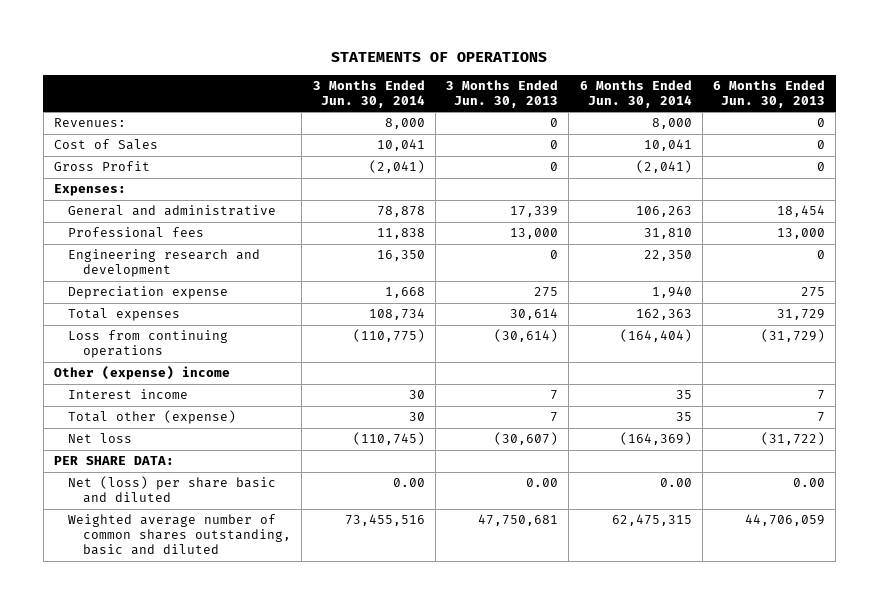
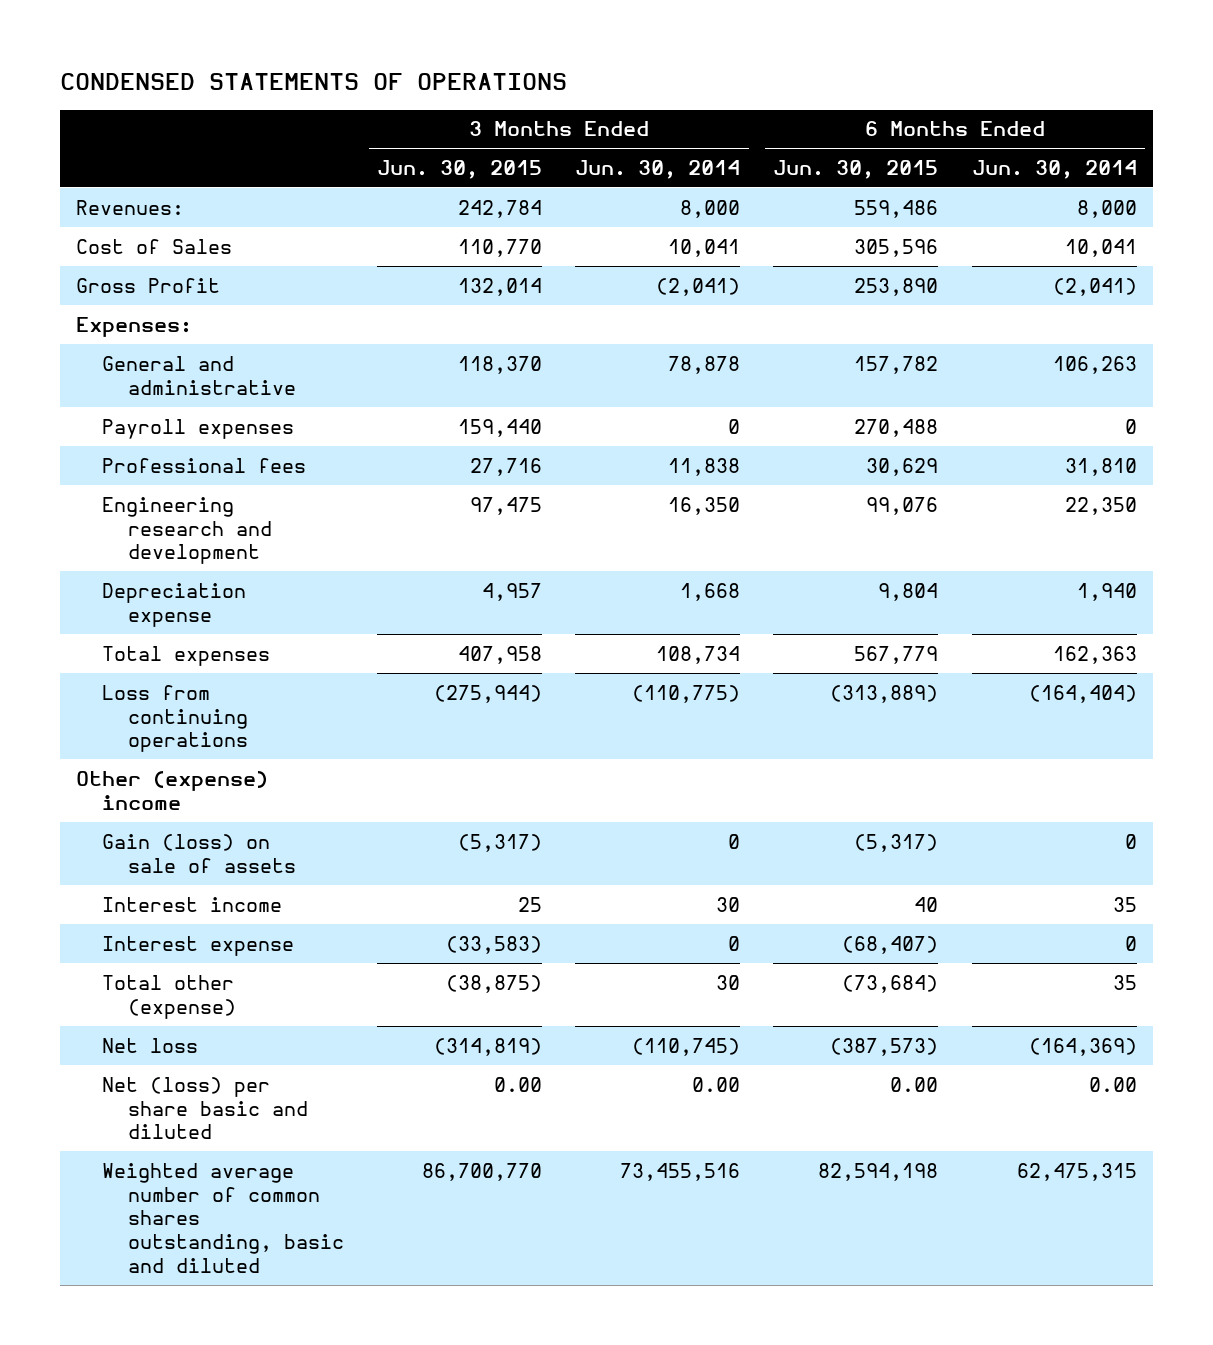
[331,52,548,63] STATEMENTS OF OPERATIONS -> [59,72,567,90] CONDENSED STATEMENTS OF OPERATIONS
[446,79,559,109] 3 Months Ended Jun. 30, 2013 -> none
[713,79,826,109] 6 Months Ended Jun. 30, 2013 -> none
none -> [377,160,543,180] Jun. 30, 2015
none -> [773,160,939,180] Jun. 30, 2015
none -> [102,418,295,439] Payroll expenses
none -> [102,833,297,873] Gain (loss) on sale of assets
none -> [102,935,295,956] Interest expense
[53,456,174,466] PER SHARE DATA: -> none

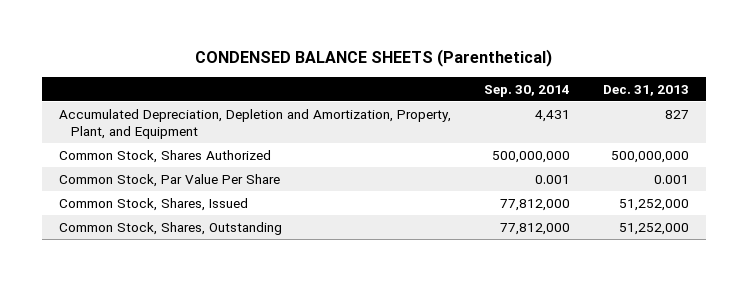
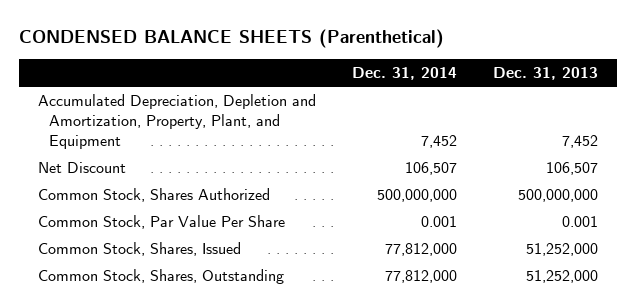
[483,84,570,97] Sep. 30, 2014 -> none
none -> [352,66,458,80] Dec. 31, 2014
[664,109,689,119] 827 -> [562,134,599,148] 7,452
none -> [37,162,126,174] Net Discount

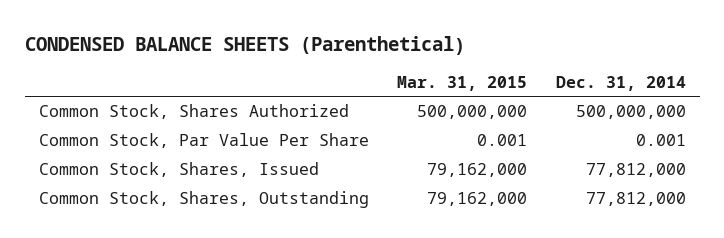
[493,66,599,80] Dec. 31, 2013 -> none
none -> [397,75,528,91] Mar. 31, 2015
[37,94,316,149] Accumulated Depreciation, Depletion and Amortization, Property, Plant, and Equipment -> none
[37,162,126,174] Net Discount -> none

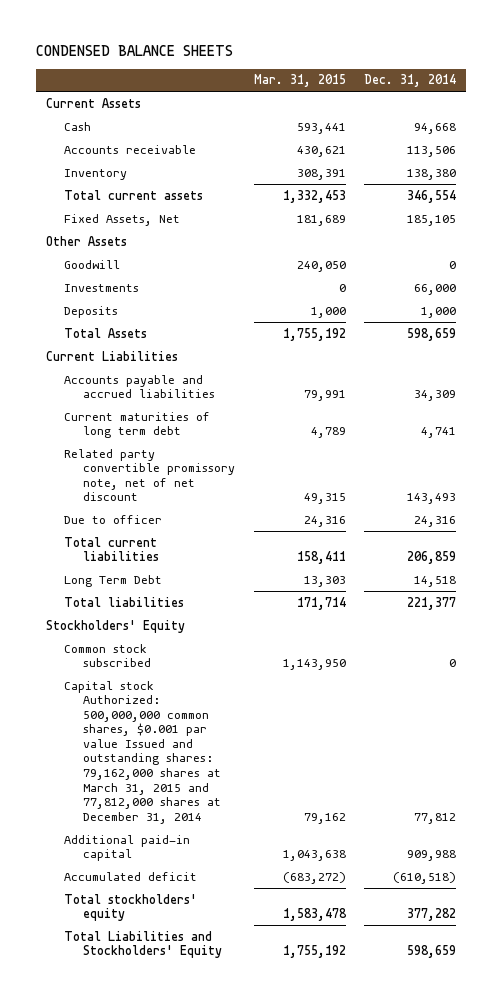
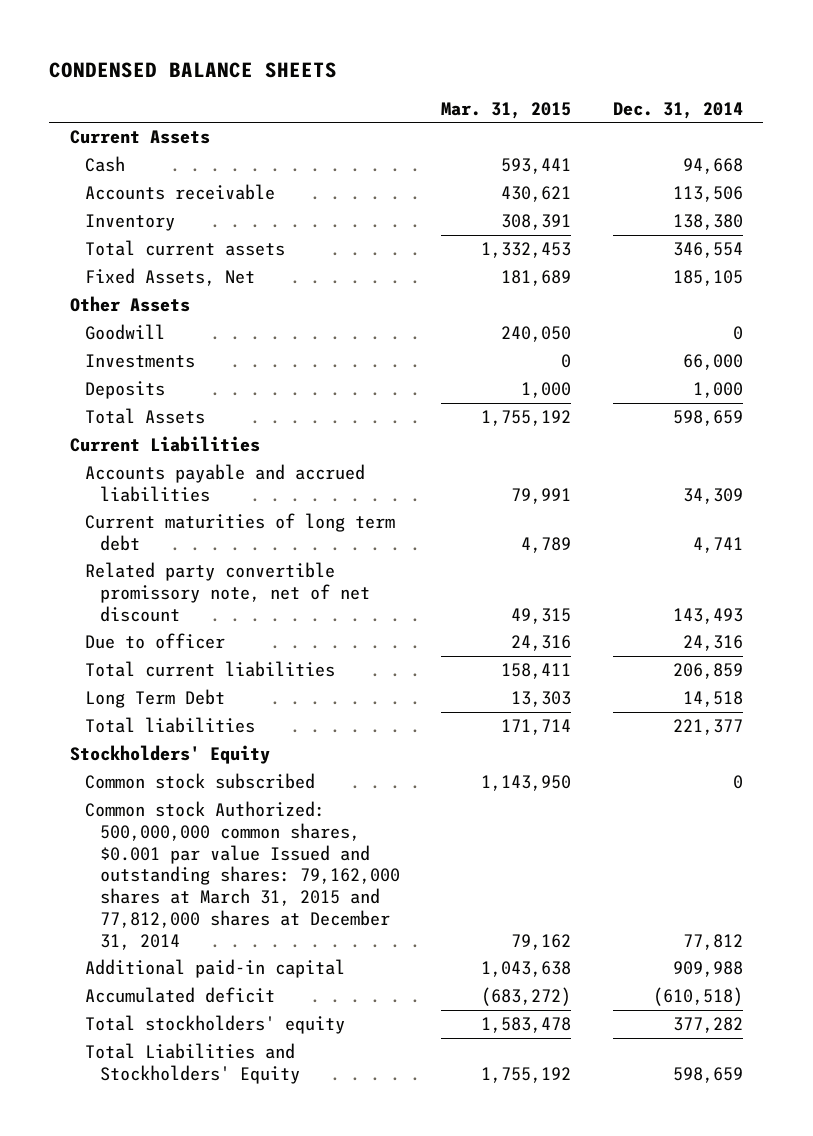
[64,680,222,824] Capital stock Authorized: 500,000,000 common shares, $0.001 par value Issued and outstanding shares: 79,162,000 shares at March 31, 2015 and 77,812,000 shares at December 31, 2014 -> [84,801,400,950] Common stock Authorized: 500,000,000 common shares, $0.001 par value Issued and outstanding shares: 79,162,000 shares at March 31, 2015 and 77,812,000 shares at December 31, 2014

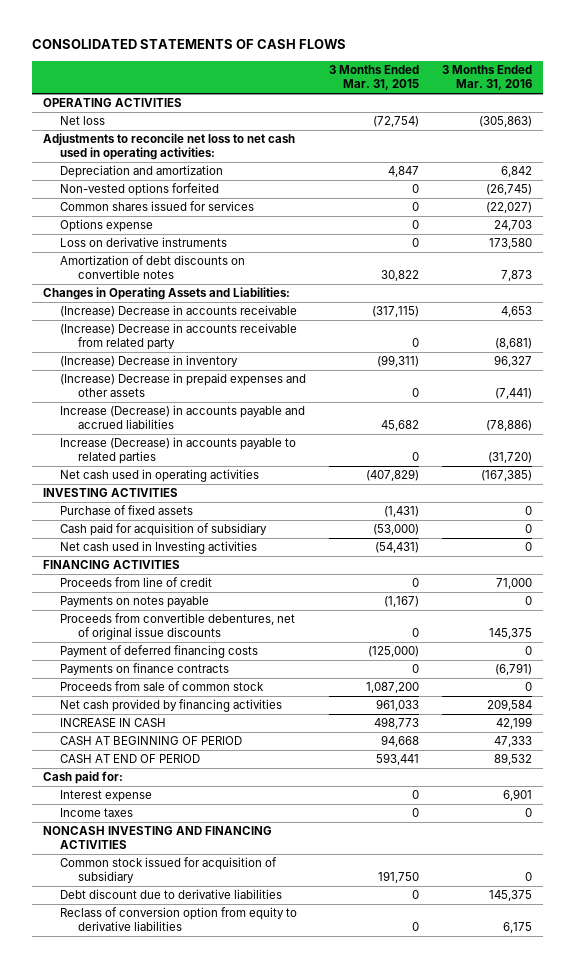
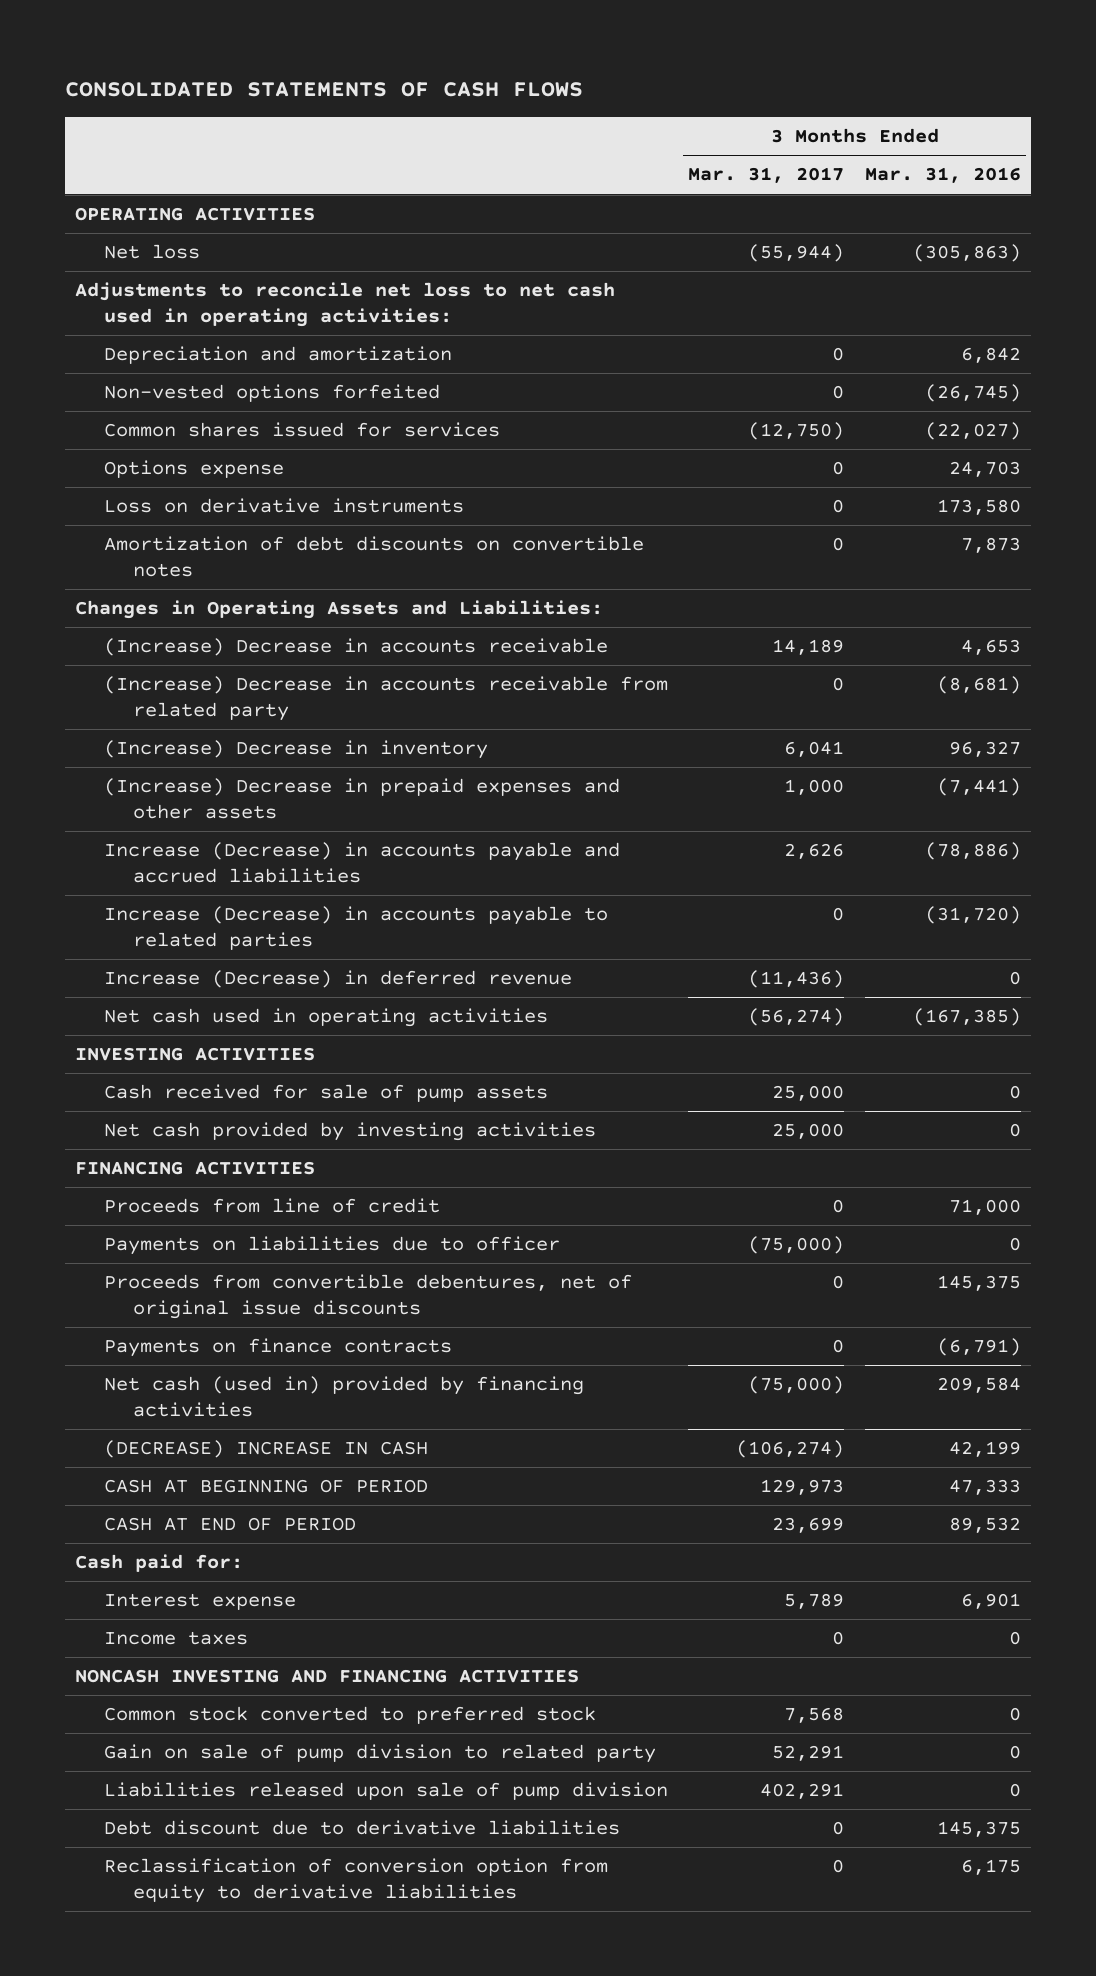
[328,65,419,91] 3 Months Ended Mar. 31, 2015 -> none
none -> [688,167,845,184] Mar. 31, 2017
none -> [103,970,572,989] Increase (Decrease) in deferred revenue
[60,505,194,516] Purchase of fixed assets -> none
[60,523,268,537] Cash paid for acquisition of subsidiary -> none
none -> [103,1084,548,1103] Cash received for sale of pump assets
[60,541,258,555] Net cash used in Investing activities -> [103,1122,596,1142] Net cash provided by investing activities
[60,596,210,609] Payments on notes payable -> none
none -> [103,1236,560,1256] Payments on liabilities due to officer
[60,645,259,659] Payment of deferred financing costs -> none
[60,681,265,692] Proceeds from sale of common stock -> none
[60,699,283,713] Net cash provided by financing activities -> [103,1376,584,1418] Net cash (used in) provided by financing activities
[60,718,167,728] INCREASE IN CASH -> [103,1440,428,1459] (DECREASE) INCREASE IN CASH
[60,857,278,884] Common stock issued for acquisition of subsidiary -> none
none -> [103,1706,596,1725] Common stock converted to preferred stock
none -> [103,1744,656,1764] Gain on sale of pump division to related party
none -> [103,1782,668,1801] Liabilities released upon sale of pump division
[60,907,298,932] Reclass of conversion option from equity to derivative liabilities -> [103,1858,608,1904] Reclassification of conversion option from equity to derivative liabilities

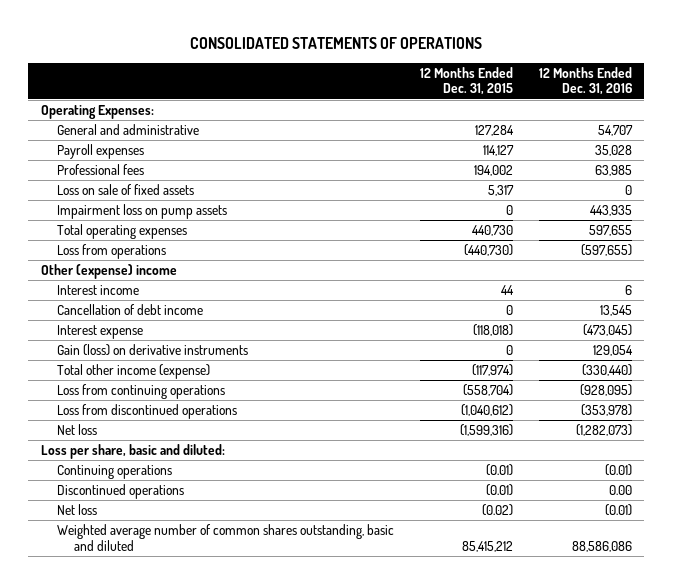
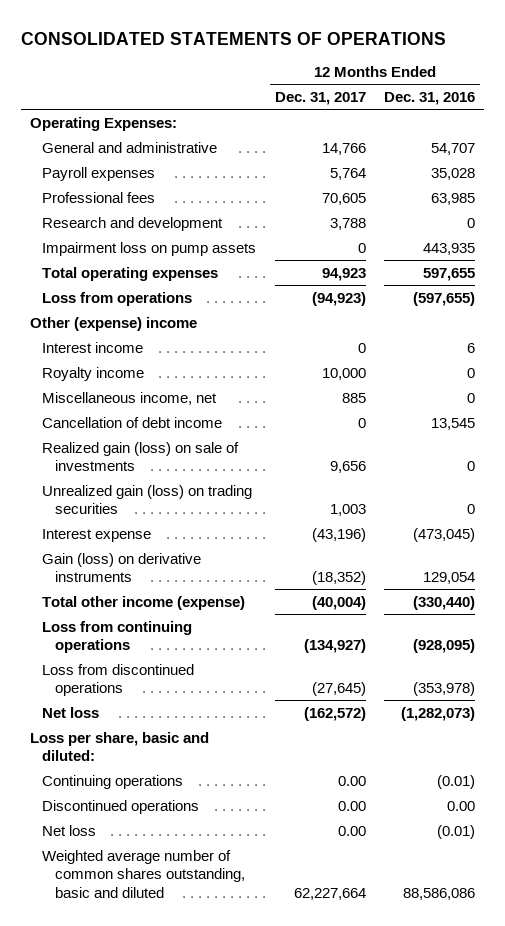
[419,66,513,96] 12 Months Ended Dec. 31, 2015 -> none
none -> [274,92,366,106] Dec. 31, 2017
[57,183,195,195] Loss on sale of fixed assets -> none
none -> [42,216,224,231] Research and development
none -> [42,366,145,381] Royalty income
none -> [42,391,218,405] Miscellaneous income, net
none -> [42,441,240,472] Realized gain (loss) on sale of investments
none -> [42,484,253,515] Unrealized gain (loss) on trading securities

